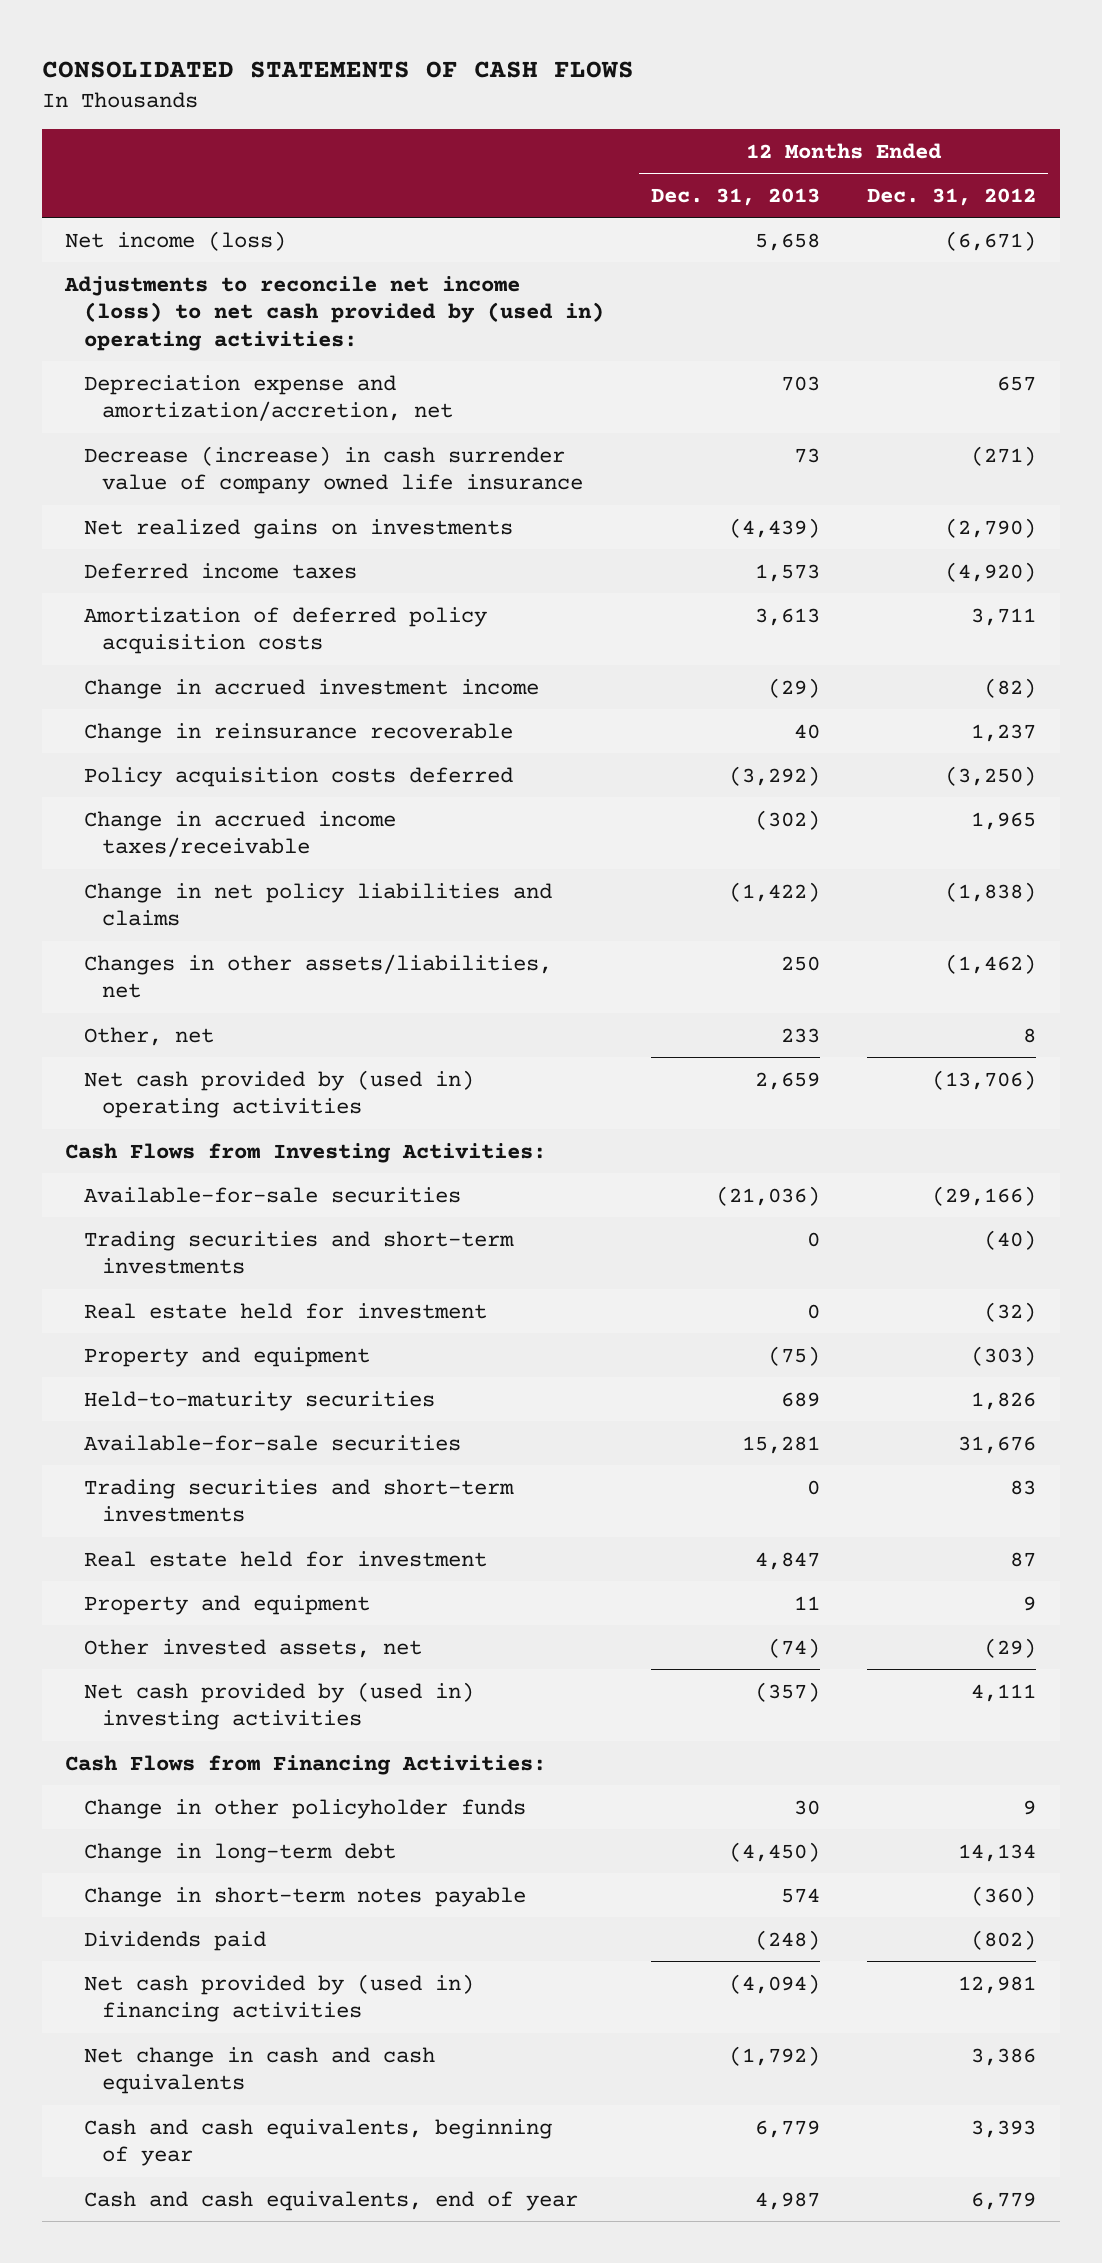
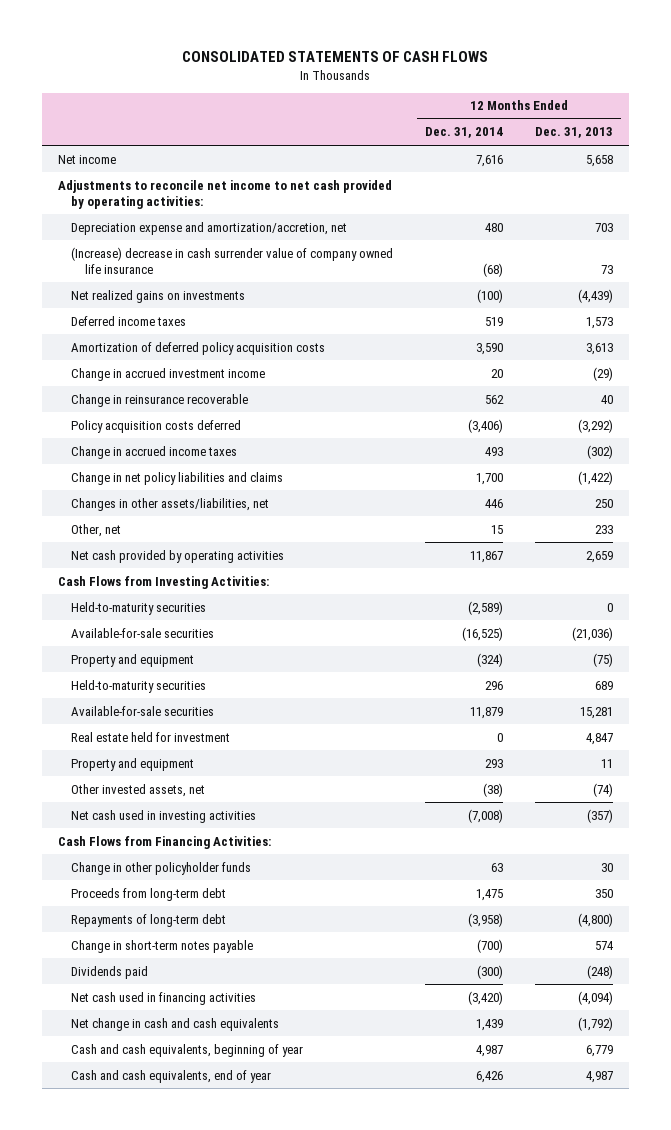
[867,187,1037,206] Dec. 31, 2012 -> none
none -> [425,127,504,139] Dec. 31, 2014
[65,230,287,251] Net income (loss) -> [57,154,116,164] Net income
[64,275,604,351] Adjustments to reconcile net income (loss) to net cash provided by (used in) operating activities: -> [57,179,392,209] Adjustments to reconcile net income to net cash provided by operating activities:
[83,445,584,495] Decrease (increase) in cash surrender value of company owned life insurance -> [71,246,394,274] (Increase) decrease in cash surrender value of company owned life insurance
[83,810,396,858] Change in accrued income taxes/receivable -> [71,445,238,459] Change in accrued income taxes
[83,1069,474,1119] Net cash provided by (used in) operating activities -> [71,549,285,563] Net cash provided by operating activities
none -> [71,601,207,615] Held-to-maturity securities
[83,1230,514,1275] Trading securities and short-term investments -> none
[83,1302,487,1319] Real estate held for investment -> none
[83,1478,514,1523] Trading securities and short-term investments -> none
[83,1681,474,1731] Net cash provided by (used in) investing activities -> [71,809,257,823] Net cash used in investing activities
[83,1842,396,1863] Change in long-term debt -> none
none -> [71,887,227,901] Proceeds from long-term debt
none -> [71,913,227,927] Repayments of long-term debt
[83,1973,474,2023] Net cash provided by (used in) financing activities -> [71,991,257,1005] Net cash used in financing activities

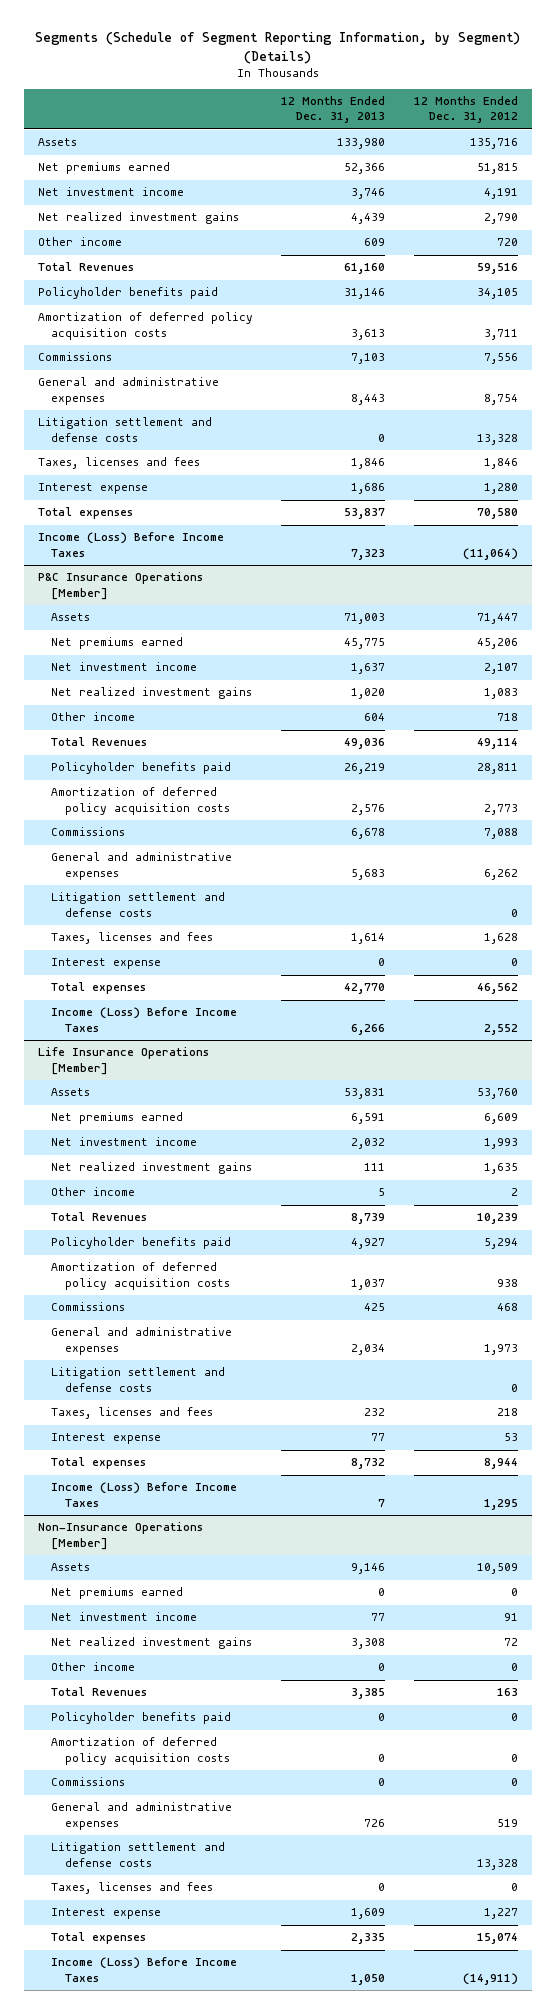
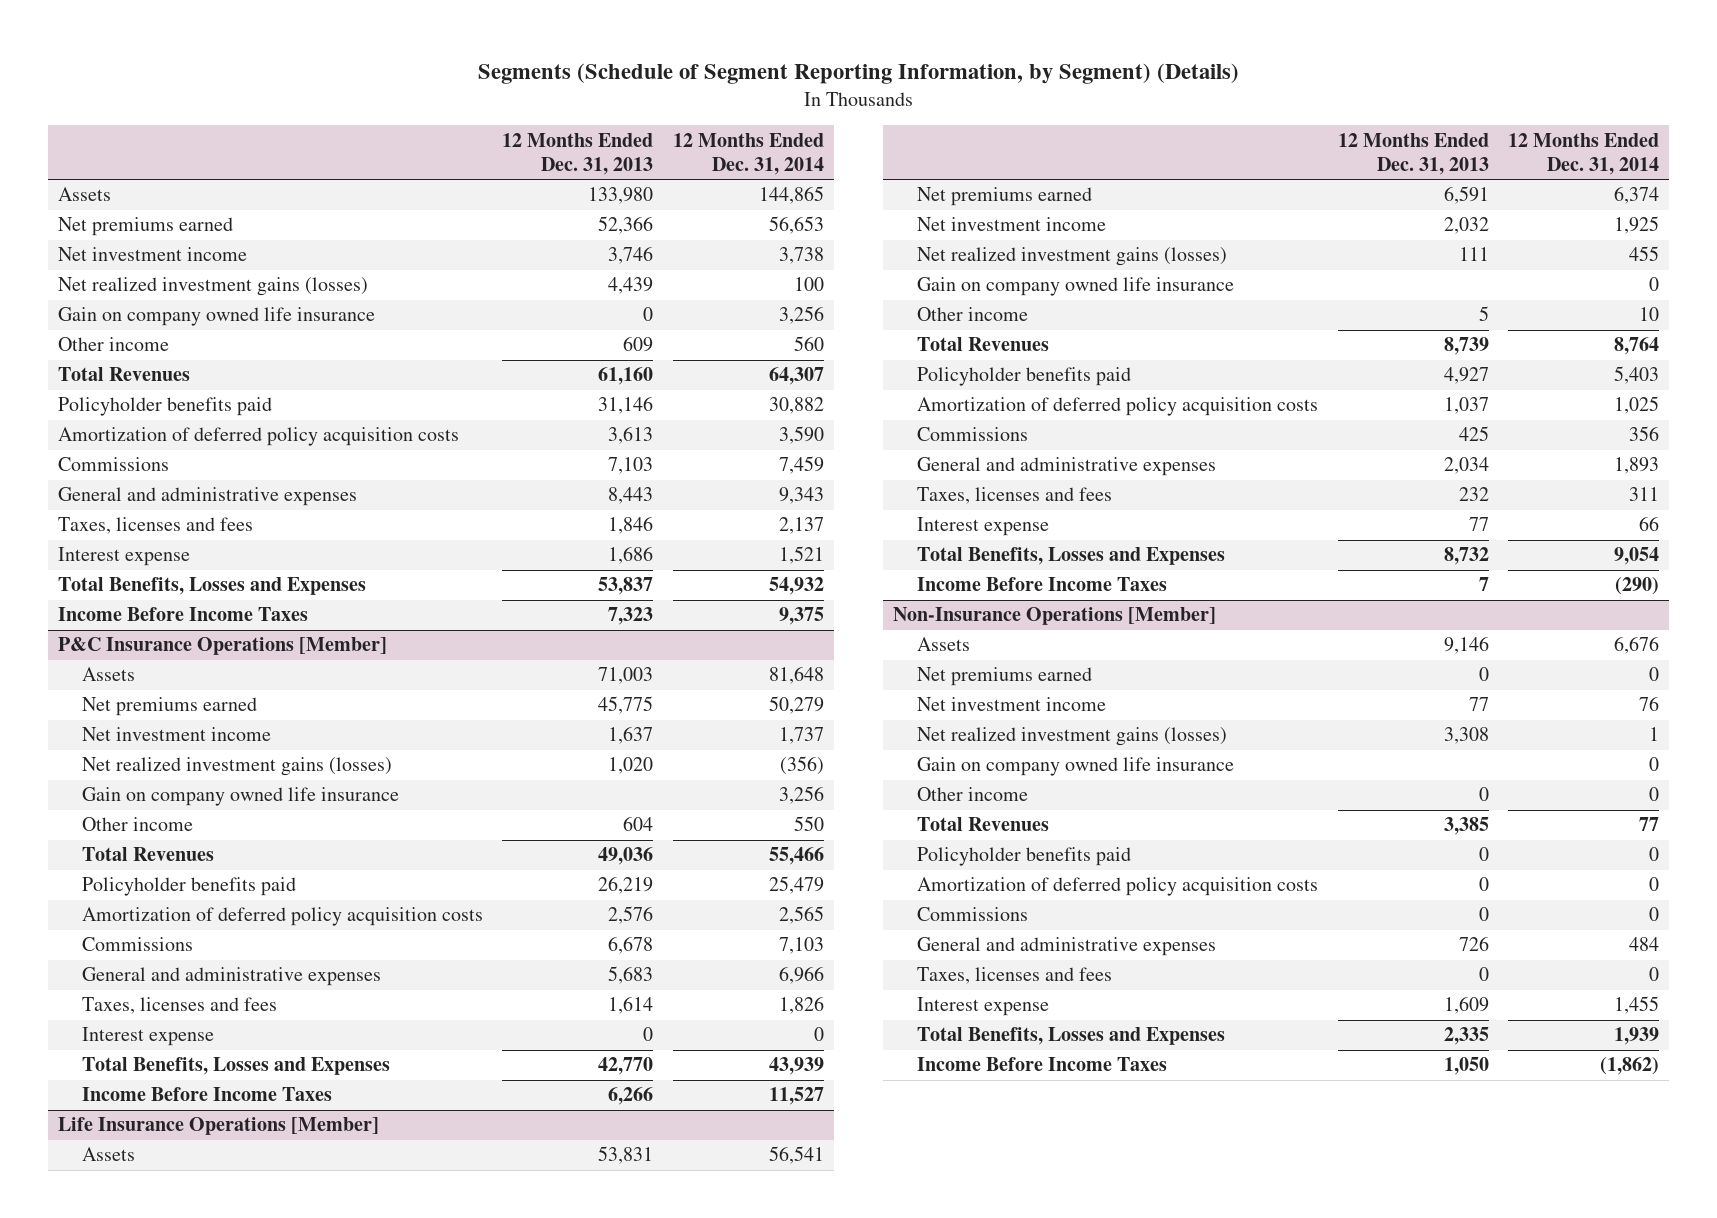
[413,96,518,124] 12 Months Ended Dec. 31, 2012 -> none
none -> [673,132,825,175] 12 Months Ended Dec. 31, 2014
[37,212,239,225] Net realized investment gains -> [58,277,369,297] Net realized investment gains (losses)
none -> [58,307,376,327] Gain on company owned life insurance
[37,417,212,442] Litigation settlement and defense costs -> none
[37,507,133,520] Total expenses -> [58,577,367,596] Total Benefits, Losses and Expenses
[37,532,224,557] Income (Loss) Before Income Taxes -> [58,607,309,622] Income Before Income Taxes
[51,687,253,700] Net realized investment gains -> [81,757,392,777] Net realized investment gains (losses)
none -> [81,787,399,807] Gain on company owned life insurance
[51,892,226,917] Litigation settlement and defense costs -> none
[51,982,147,995] Total expenses -> [81,1057,390,1076] Total Benefits, Losses and Expenses
[51,1007,238,1032] Income (Loss) Before Income Taxes -> [81,1087,332,1102] Income Before Income Taxes
[51,1162,253,1175] Net realized investment gains -> [916,247,1227,267] Net realized investment gains (losses)
none -> [916,277,1234,297] Gain on company owned life insurance
[51,1367,226,1392] Litigation settlement and defense costs -> none
[51,1457,147,1470] Total expenses -> [916,547,1225,566] Total Benefits, Losses and Expenses
[51,1482,238,1507] Income (Loss) Before Income Taxes -> [916,577,1167,592] Income Before Income Taxes
[51,1637,253,1650] Net realized investment gains -> [916,727,1227,747] Net realized investment gains (losses)
none -> [916,757,1234,777] Gain on company owned life insurance
[51,1842,226,1867] Litigation settlement and defense costs -> none
[51,1932,147,1945] Total expenses -> [916,1027,1225,1046] Total Benefits, Losses and Expenses
[51,1957,238,1982] Income (Loss) Before Income Taxes -> [916,1057,1167,1072] Income Before Income Taxes

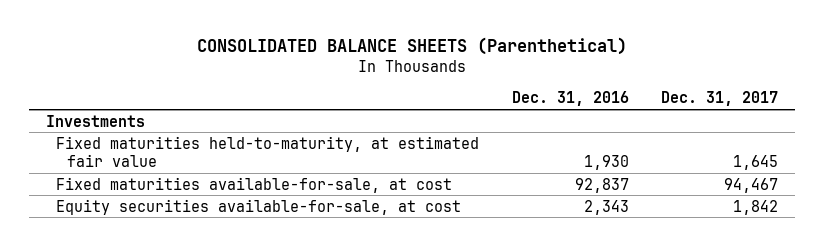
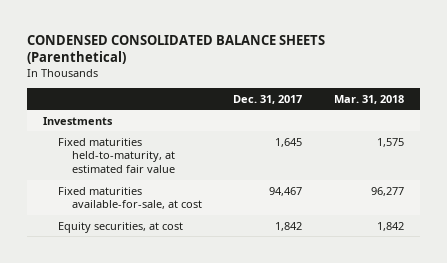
[197,37,628,56] CONSOLIDATED BALANCE SHEETS (Parenthetical) -> [27,34,326,65] CONDENSED CONSOLIDATED BALANCE SHEETS (Parenthetical)
[511,91,629,107] Dec. 31, 2016 -> none
none -> [334,94,405,104] Mar. 31, 2018
[56,198,462,215] Equity securities available-for-sale, at cost -> [57,221,183,233] Equity securities, at cost

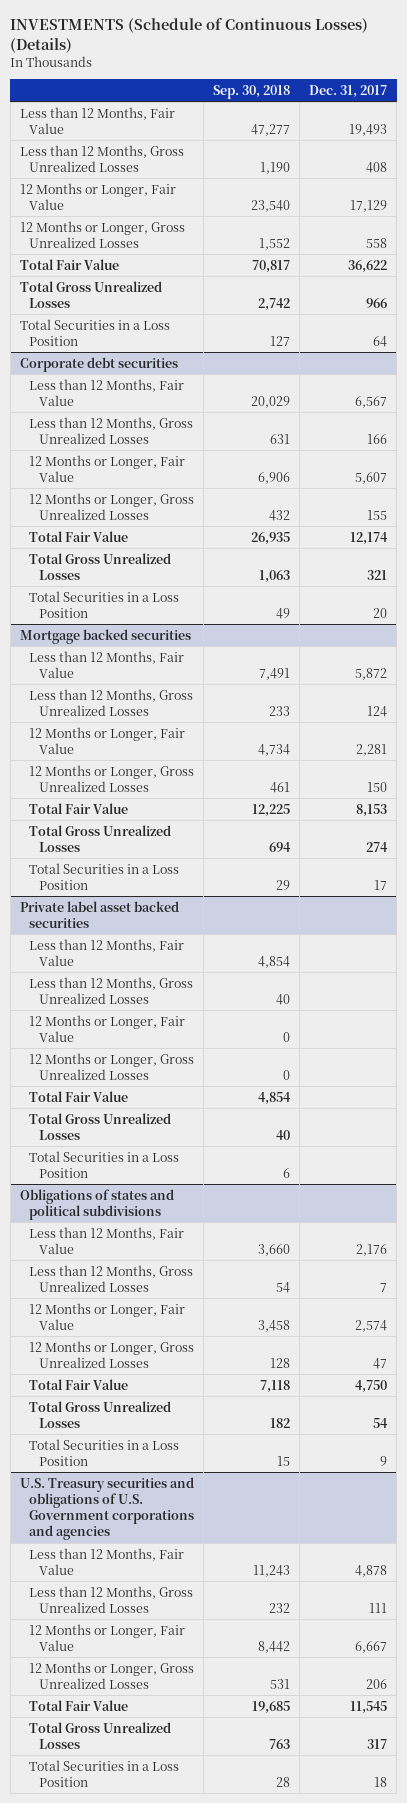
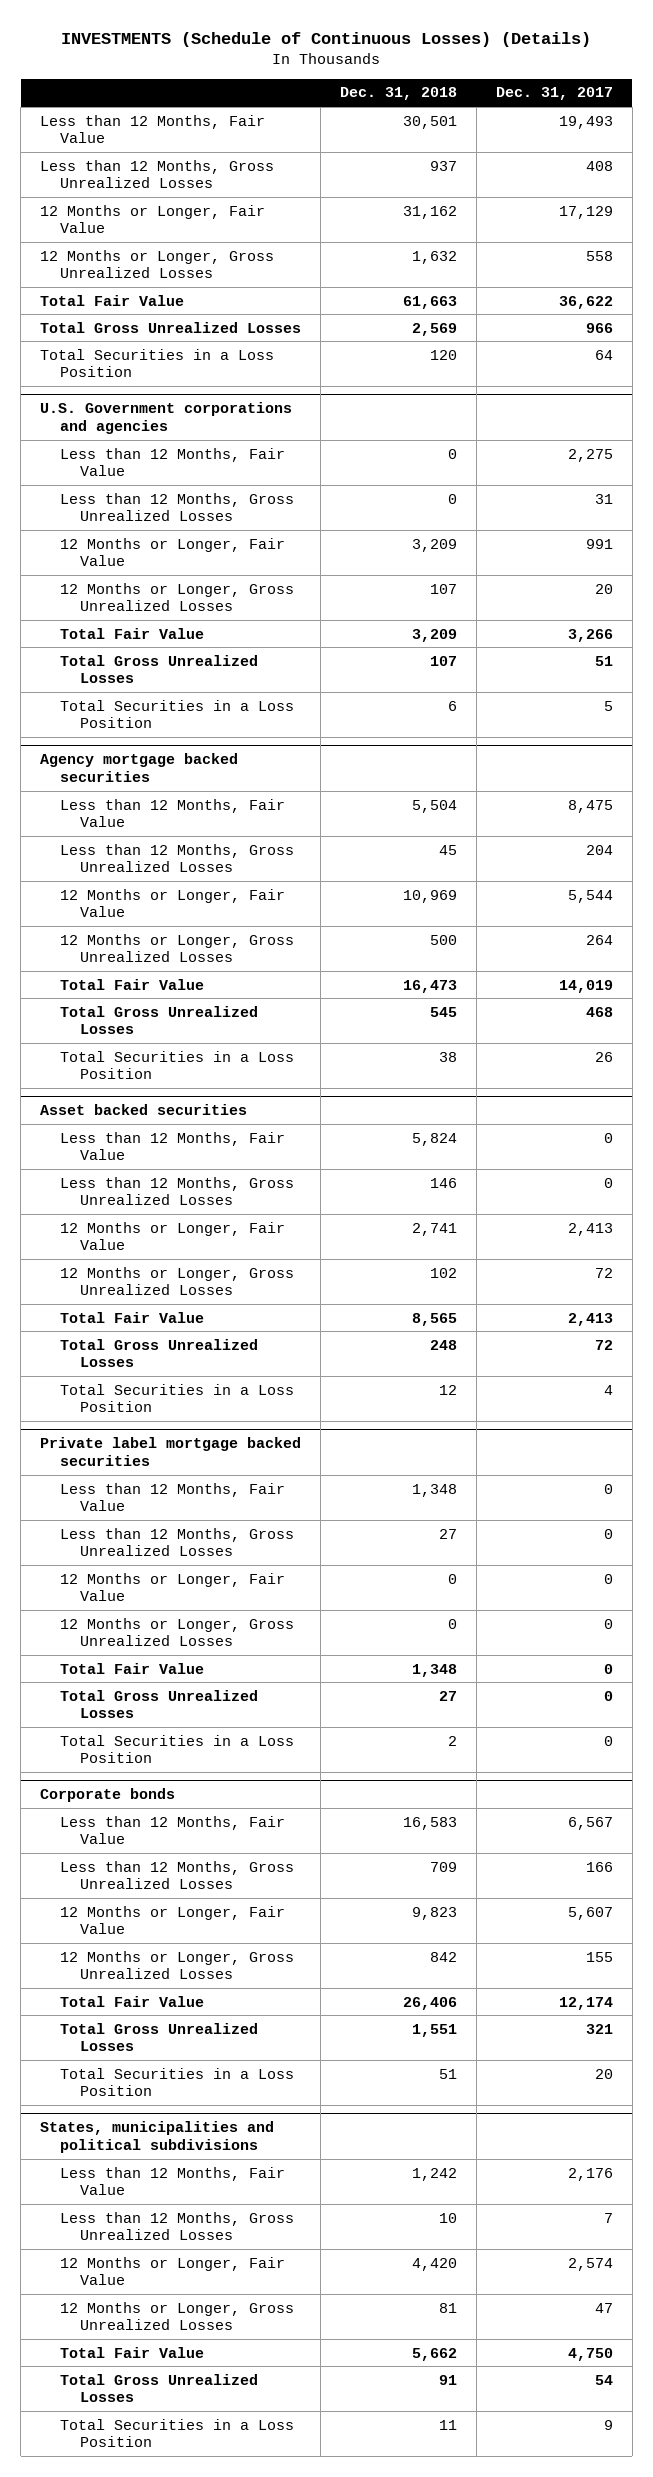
[213,84,291,99] Sep. 30, 2018 -> none
none -> [339,87,457,101] Dec. 31, 2018
[19,356,178,372] Corporate debt securities -> none
none -> [40,402,293,434] U.S. Government corporations and agencies
none -> [60,447,286,477] Less than 12 Months, Fair Value
none -> [60,492,295,522] Less than 12 Months, Gross Unrealized Losses
none -> [60,537,286,567] 12 Months or Longer, Fair Value
none -> [60,582,295,612] 12 Months or Longer, Gross Unrealized Losses
none -> [60,627,205,639] Total Fair Value
none -> [60,654,259,684] Total Gross Unrealized Losses
none -> [60,699,295,729] Total Securities in a Loss Position
none -> [40,753,239,782] Agency mortgage backed securities
none -> [60,798,286,828] Less than 12 Months, Fair Value
none -> [60,843,295,873] Less than 12 Months, Gross Unrealized Losses
none -> [60,888,286,918] 12 Months or Longer, Fair Value
none -> [60,933,295,963] 12 Months or Longer, Gross Unrealized Losses
none -> [60,978,205,990] Total Fair Value
none -> [60,1005,259,1035] Total Gross Unrealized Losses
none -> [60,1050,295,1080] Total Securities in a Loss Position
none -> [40,1104,248,1116] Asset backed securities
none -> [60,1131,286,1161] Less than 12 Months, Fair Value
none -> [60,1176,295,1206] Less than 12 Months, Gross Unrealized Losses
none -> [60,1221,286,1251] 12 Months or Longer, Fair Value
none -> [60,1266,295,1296] 12 Months or Longer, Gross Unrealized Losses
none -> [60,1311,205,1323] Total Fair Value
none -> [60,1338,259,1368] Total Gross Unrealized Losses
none -> [60,1383,295,1413] Total Securities in a Loss Position
none -> [40,1437,302,1466] Private label mortgage backed securities
none -> [60,1482,286,1512] Less than 12 Months, Fair Value
none -> [60,1527,295,1557] Less than 12 Months, Gross Unrealized Losses
none -> [60,1572,286,1602] 12 Months or Longer, Fair Value
none -> [60,1617,295,1647] 12 Months or Longer, Gross Unrealized Losses
none -> [60,1662,205,1674] Total Fair Value
none -> [60,1689,259,1719] Total Gross Unrealized Losses
none -> [60,1734,295,1764] Total Securities in a Loss Position
none -> [40,1788,176,1803] Corporate bonds
[19,628,191,644] Mortgage backed securities -> none
[29,650,185,678] Less than 12 Months, Fair Value -> none
[29,688,194,716] Less than 12 Months, Gross Unrealized Losses -> none
[29,726,186,754] 12 Months or Longer, Fair Value -> none
[29,764,195,792] 12 Months or Longer, Gross Unrealized Losses -> none
[29,802,129,814] Total Fair Value -> none
[29,824,172,852] Total Gross Unrealized Losses -> none
[29,862,180,890] Total Securities in a Loss Position -> none
[19,900,179,928] Private label asset backed securities -> none
[29,938,185,966] Less than 12 Months, Fair Value -> none
[29,976,194,1004] Less than 12 Months, Gross Unrealized Losses -> none
[29,1014,186,1042] 12 Months or Longer, Fair Value -> none
[29,1052,195,1080] 12 Months or Longer, Gross Unrealized Losses -> none
[29,1090,129,1102] Total Fair Value -> none
[29,1112,172,1140] Total Gross Unrealized Losses -> none
[29,1150,180,1178] Total Securities in a Loss Position -> none
[19,1188,174,1220] Obligations of states and political subdivisions -> [40,2121,275,2153] States, municipalities and political subdivisions
[19,1476,195,1541] U.S. Treasury securities and obligations of U.S. Government corporations and agencies -> none
[29,1547,185,1575] Less than 12 Months, Fair Value -> none
[29,1585,194,1613] Less than 12 Months, Gross Unrealized Losses -> none
[29,1623,186,1651] 12 Months or Longer, Fair Value -> none
[29,1661,195,1689] 12 Months or Longer, Gross Unrealized Losses -> none
[29,1699,129,1711] Total Fair Value -> none
[29,1721,172,1749] Total Gross Unrealized Losses -> none
[29,1759,180,1787] Total Securities in a Loss Position -> none

